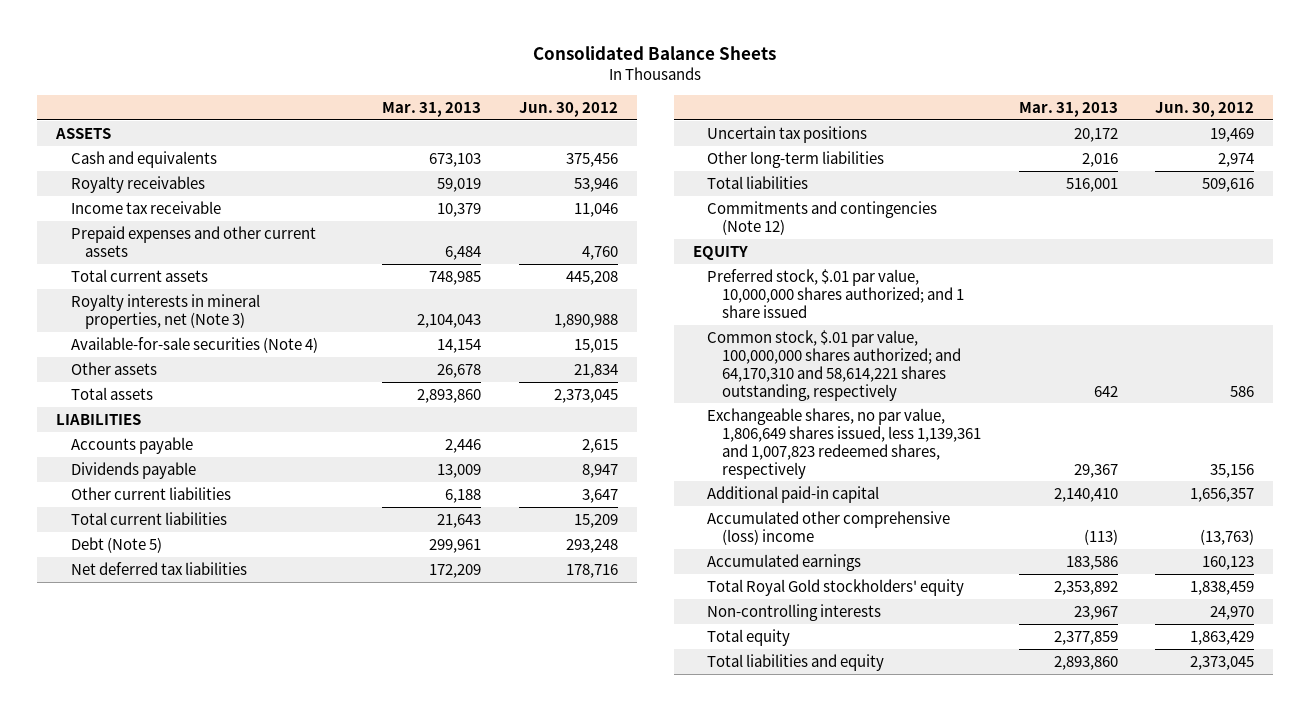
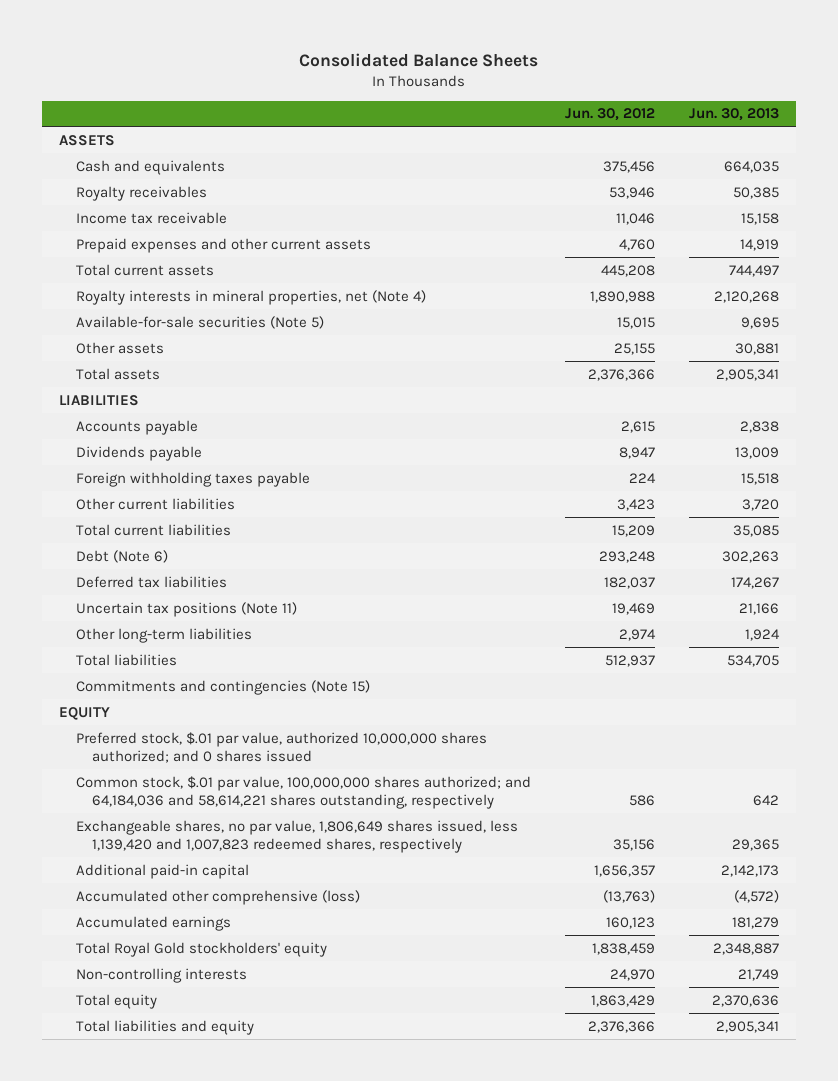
[382,101,482,117] Mar. 31, 2013 -> none
none -> [688,108,779,122] Jun. 30, 2013
[70,293,260,329] Royalty interests in mineral properties, net (Note 3) -> [75,289,426,305] Royalty interests in mineral properties, net (Note 4)
[70,336,318,353] Available-for-sale securities (Note 4) -> [75,315,324,329] Available-for-sale securities (Note 5)
[573,363,618,378] 21,834 -> [613,342,655,355] 25,155
[553,388,618,403] 2,373,045 -> [587,368,655,381] 2,376,366
none -> [75,471,310,487] Foreign withholding taxes payable
[581,488,618,503] 3,647 -> [616,498,655,511] 3,423
[70,536,162,553] Debt (Note 5) -> [75,549,168,563] Debt (Note 6)
[70,561,247,575] Net deferred tax liabilities -> [75,575,227,588] Deferred tax liabilities
[565,563,618,578] 178,716 -> [603,576,655,589] 182,037
[707,125,868,143] Uncertain tax positions -> [75,601,297,617] Uncertain tax positions (Note 11)
[1202,177,1255,192] 509,616 -> [604,654,655,667] 512,937
[707,200,938,235] Commitments and contingencies (Note 12) -> [75,679,370,695] Commitments and contingencies (Note 15)
[707,268,964,318] Preferred stock, $.01 par value, 10,000,000 shares authorized; and 1 share issued -> [75,731,487,763] Preferred stock, $.01 par value, authorized 10,000,000 shares authorized; and 0 shares issued
[707,329,961,401] Common stock, $.01 par value, 100,000,000 shares authorized; and 64,170,310 and 58,614,221 shares outstanding, respectively -> [75,775,531,809] Common stock, $.01 par value, 100,000,000 shares authorized; and 64,184,036 and 58,614,221 shares outstanding, respectively
[707,407,981,479] Exchangeable shares, no par value, 1,806,649 shares issued, less 1,139,361 and 1,007,823 redeemed shares, respectively -> [75,819,518,853] Exchangeable shares, no par value, 1,806,649 shares issued, less 1,139,420 and 1,007,823 redeemed shares, respectively
[707,510,951,545] Accumulated other comprehensive (loss) income -> [75,889,360,905] Accumulated other comprehensive (loss)
[1190,655,1255,670] 2,373,045 -> [587,1020,655,1033] 2,376,366

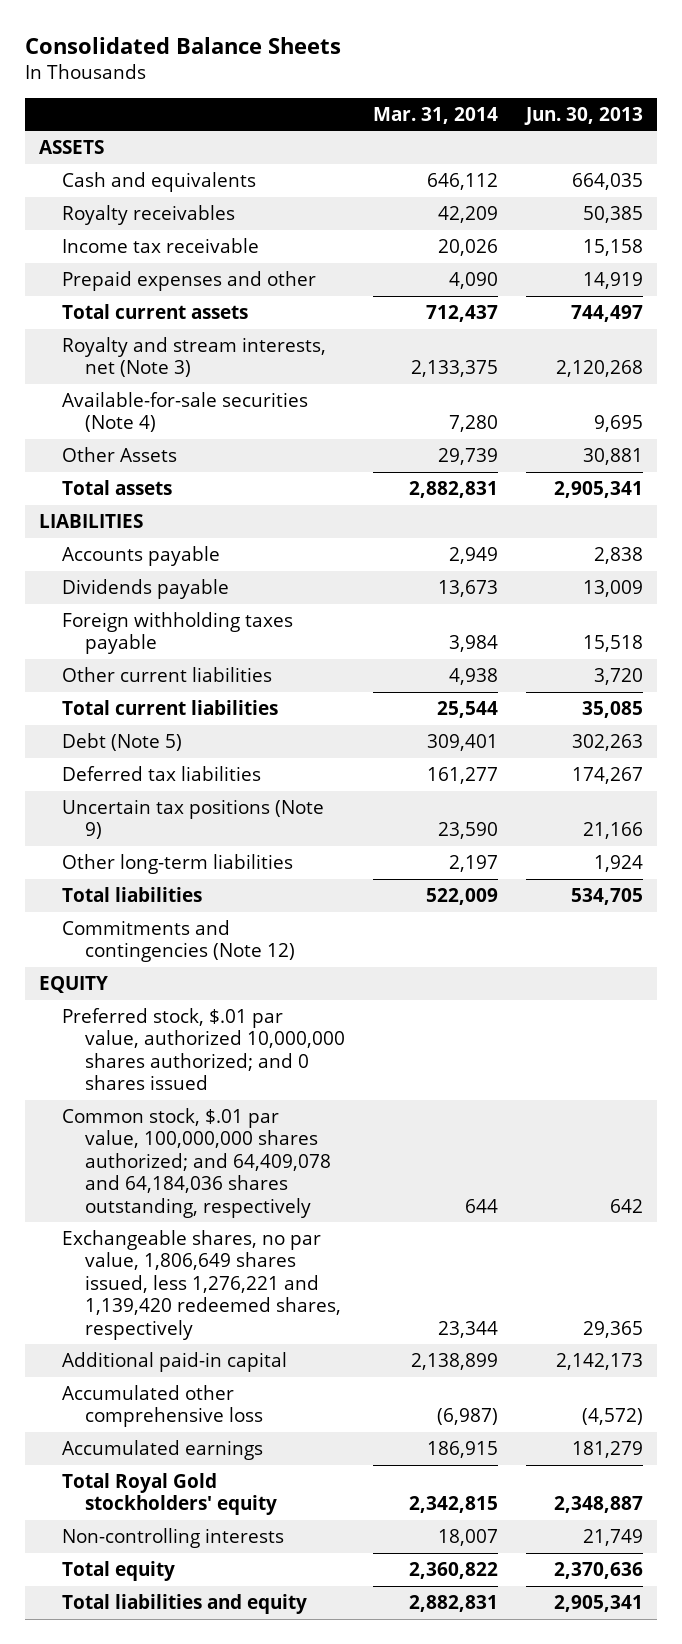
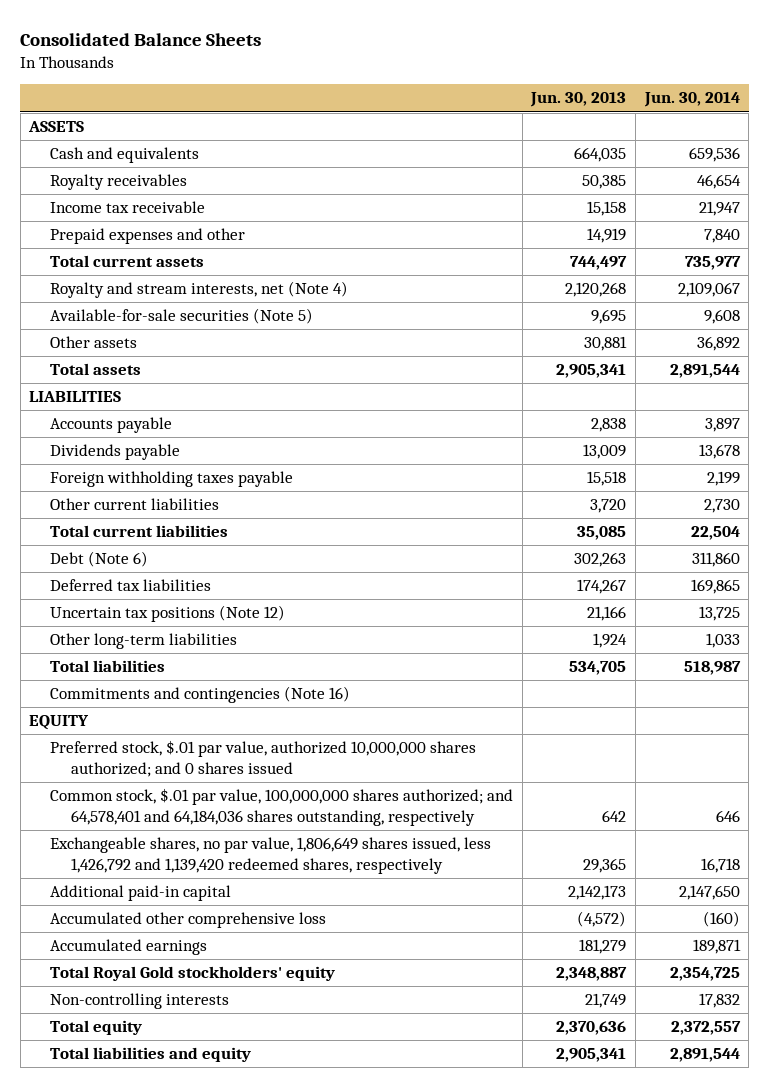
[373,106,499,124] Mar. 31, 2014 -> none
none -> [643,92,740,108] Jun. 30, 2014
[62,336,327,378] Royalty and stream interests, net (Note 3) -> [50,281,349,299] Royalty and stream interests, net (Note 4)
[62,391,309,433] Available-for-sale securities (Note 4) -> [50,308,314,325] Available-for-sale securities (Note 5)
[62,446,178,462] Other Assets -> [50,336,138,349] Other assets
[62,732,183,751] Debt (Note 5) -> [50,551,149,568] Debt (Note 6)
[62,798,325,840] Uncertain tax positions (Note 9) -> [50,605,286,623] Uncertain tax positions (Note 12)
[62,919,296,963] Commitments and contingencies (Note 12) -> [50,686,351,704] Commitments and contingencies (Note 16)
[62,1107,332,1218] Common stock, $.01 par value, 100,000,000 shares authorized; and 64,409,078 and 64,184,036 shares outstanding, respectively -> [50,788,514,826] Common stock, $.01 par value, 100,000,000 shares authorized; and 64,578,401 and 64,184,036 shares outstanding, respectively
[62,1229,342,1340] Exchangeable shares, no par value, 1,806,649 shares issued, less 1,276,221 and 1,139,420 redeemed shares, respectively -> [50,837,492,874] Exchangeable shares, no par value, 1,806,649 shares issued, less 1,426,792 and 1,139,420 redeemed shares, respectively

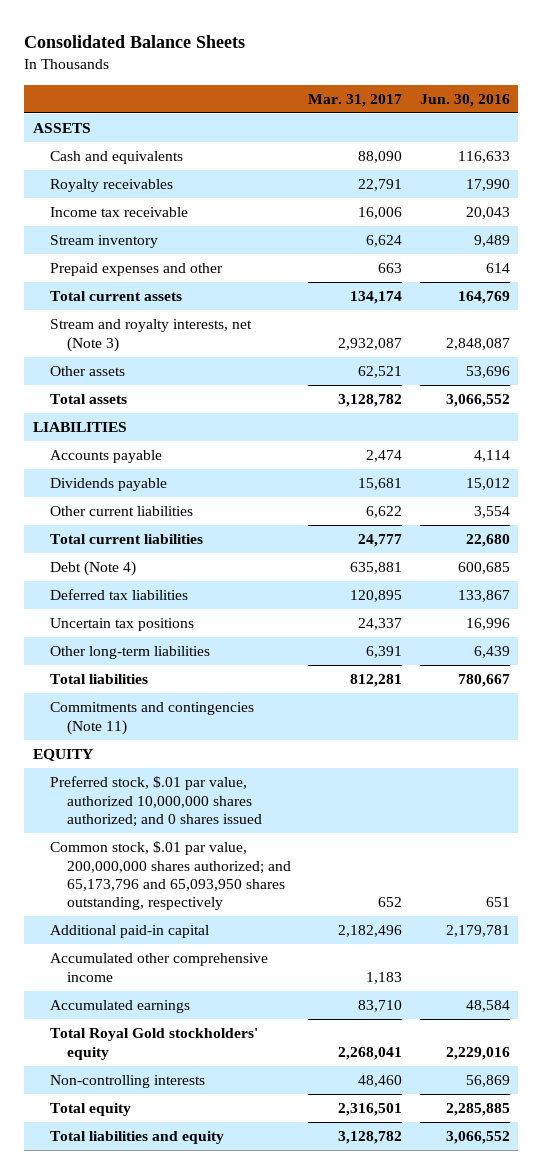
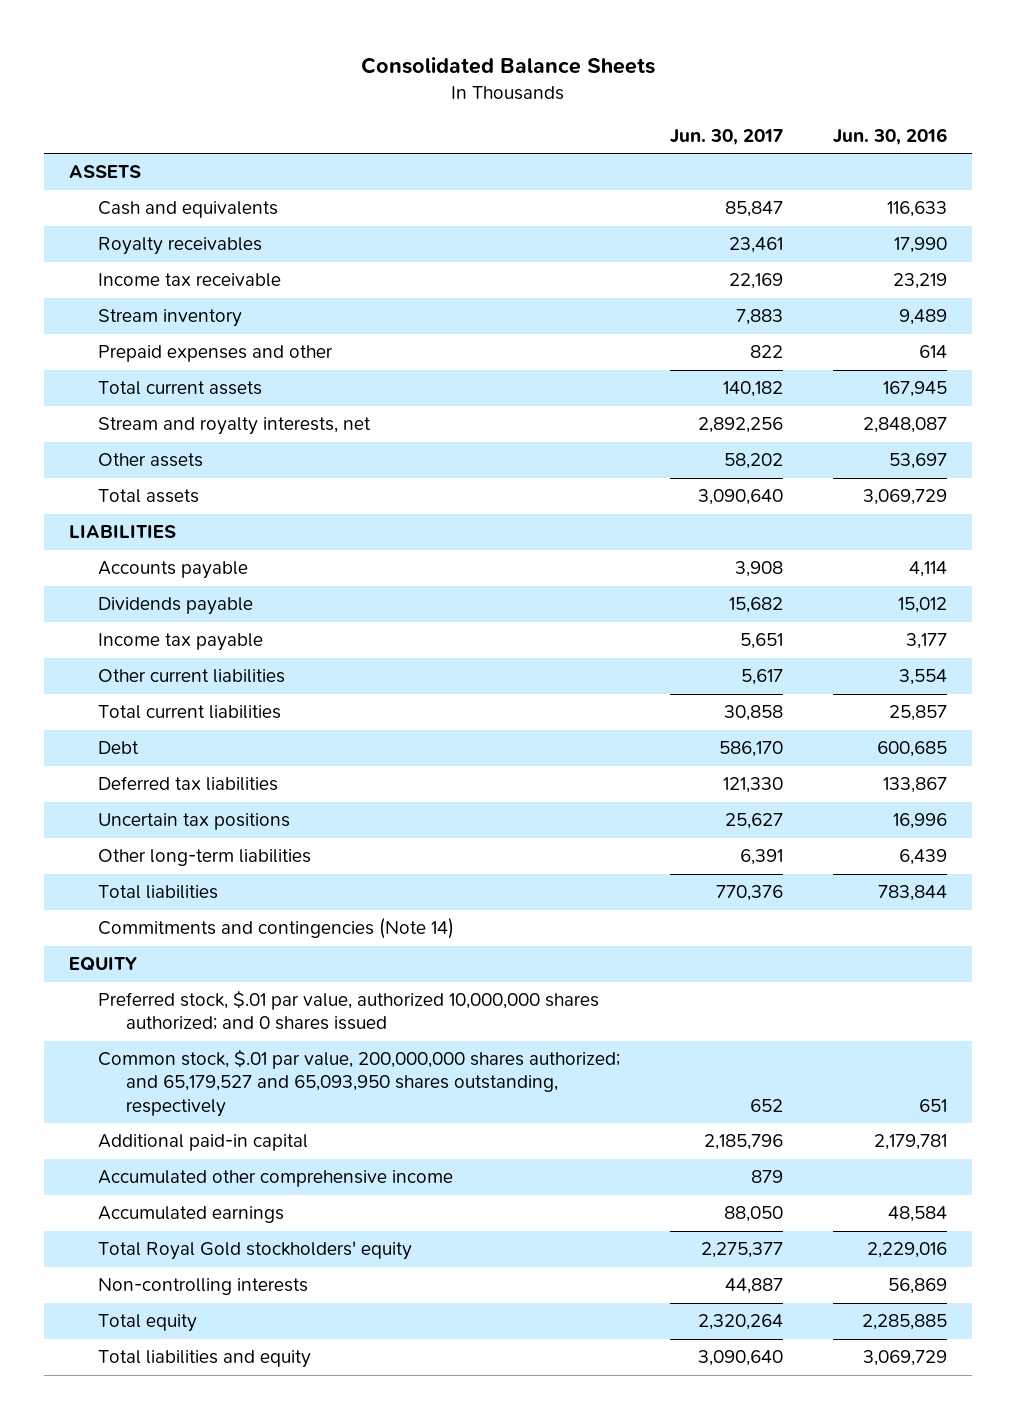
[308,93,403,107] Mar. 31, 2017 -> none
none -> [669,128,783,145] Jun. 30, 2017
[465,207,510,220] 20,043 -> [892,273,947,290] 23,219
[457,291,510,305] 164,769 -> [882,381,947,398] 167,945
[49,319,252,352] Stream and royalty interests, net (Note 3) -> [97,417,371,436] Stream and royalty interests, net
[465,366,510,379] 53,696 -> [888,453,947,470] 53,697
[445,394,510,408] 3,066,552 -> [862,489,947,506] 3,069,729
none -> [97,633,263,652] Income tax payable
[465,534,510,548] 22,680 -> [888,705,947,722] 25,857
[49,561,136,577] Debt (Note 4) -> [97,741,139,755] Debt
[457,674,510,688] 780,667 -> [877,885,947,902] 783,844
[49,702,254,735] Commitments and contingencies (Note 11) -> [97,918,454,940] Commitments and contingencies (Note 14)
[49,841,292,911] Common stock, $.01 par value, 200,000,000 shares authorized; and 65,173,796 and 65,093,950 shares outstanding, respectively -> [97,1049,620,1117] Common stock, $.01 par value, 200,000,000 shares authorized; and 65,179,527 and 65,093,950 shares outstanding, respectively
[445,1131,510,1145] 3,066,552 -> [862,1350,947,1367] 3,069,729

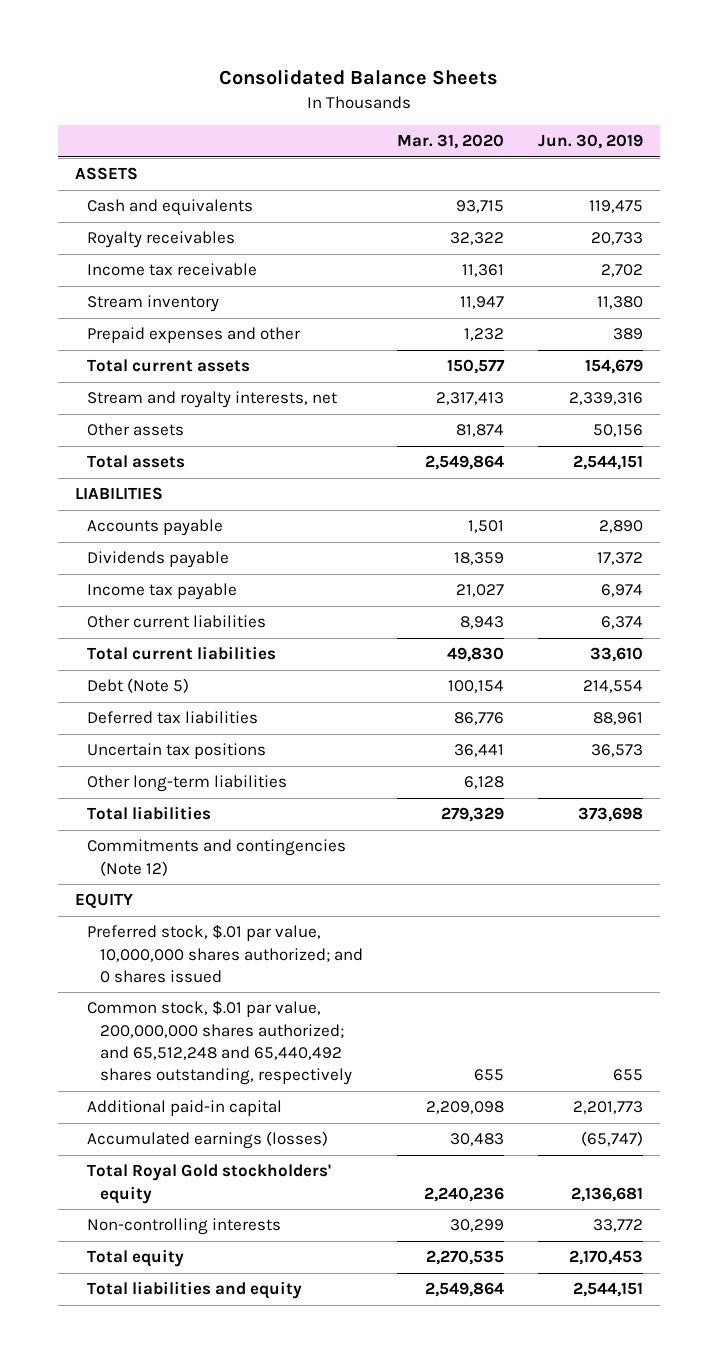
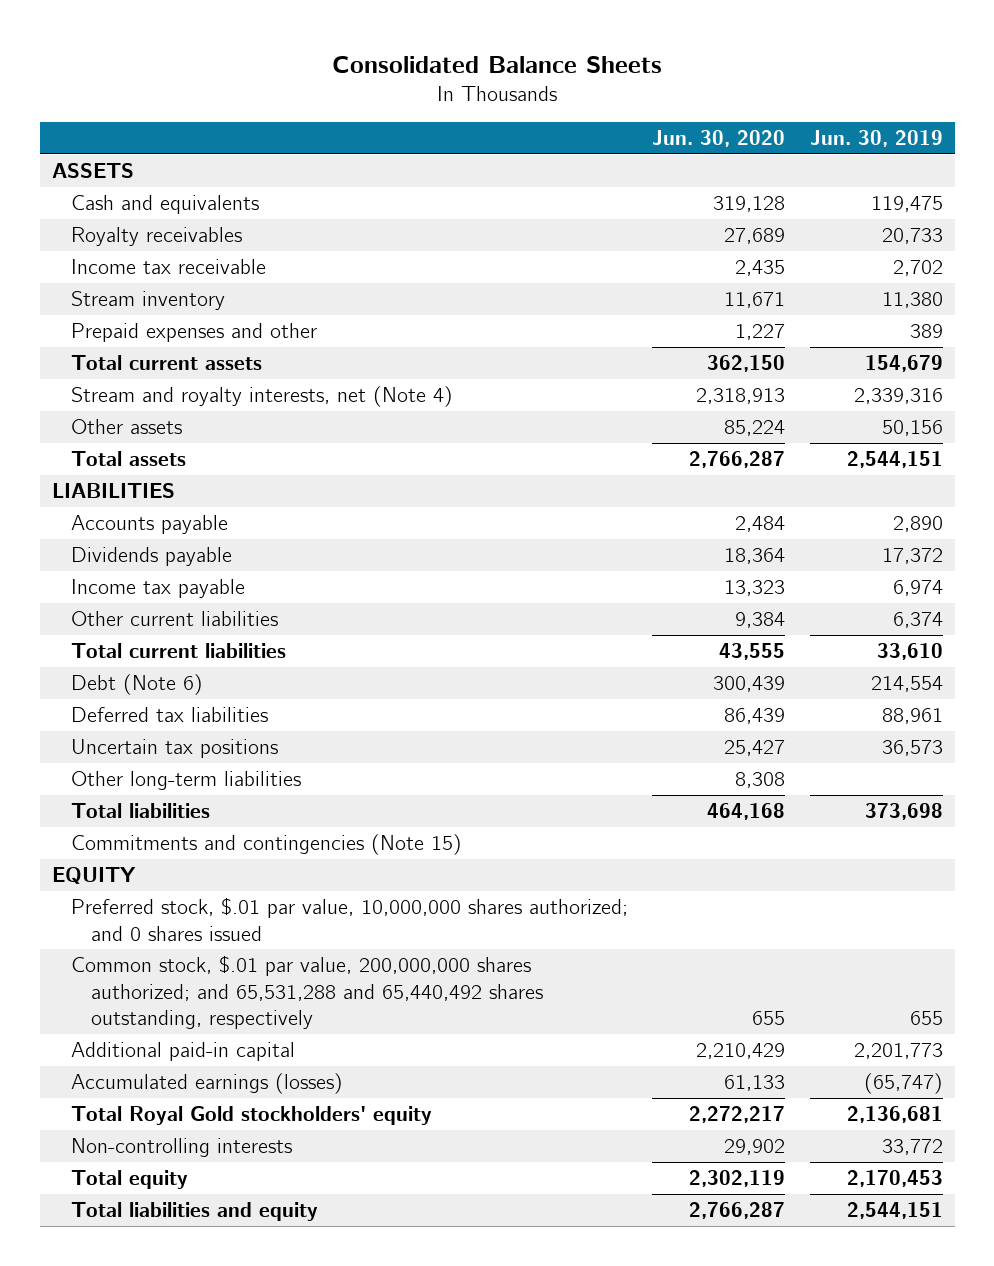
[397,134,505,150] Mar. 31, 2020 -> none
none -> [652,130,786,148] Jun. 30, 2020
[87,391,338,409] Stream and royalty interests, net -> [71,386,454,408] Stream and royalty interests, net (Note 4)
[87,678,190,694] Debt (Note 5) -> [71,674,204,696] Debt (Note 6)
[87,839,347,876] Commitments and contingencies (Note 12) -> [71,834,463,856] Commitments and contingencies (Note 15)
[87,1000,352,1085] Common stock, $.01 par value, 200,000,000 shares authorized; and 65,512,248 and 65,440,492 shares outstanding, respectively -> [71,955,543,1030] Common stock, $.01 par value, 200,000,000 shares authorized; and 65,531,288 and 65,440,492 shares outstanding, respectively

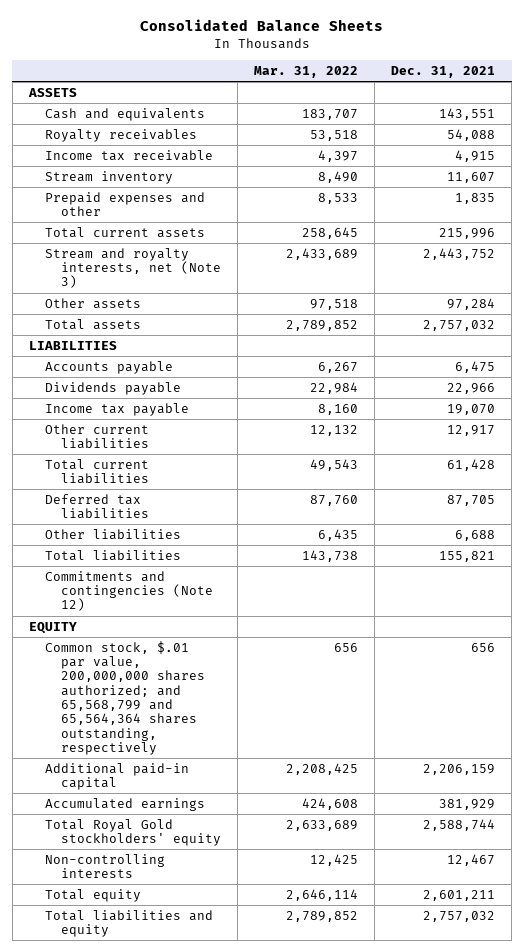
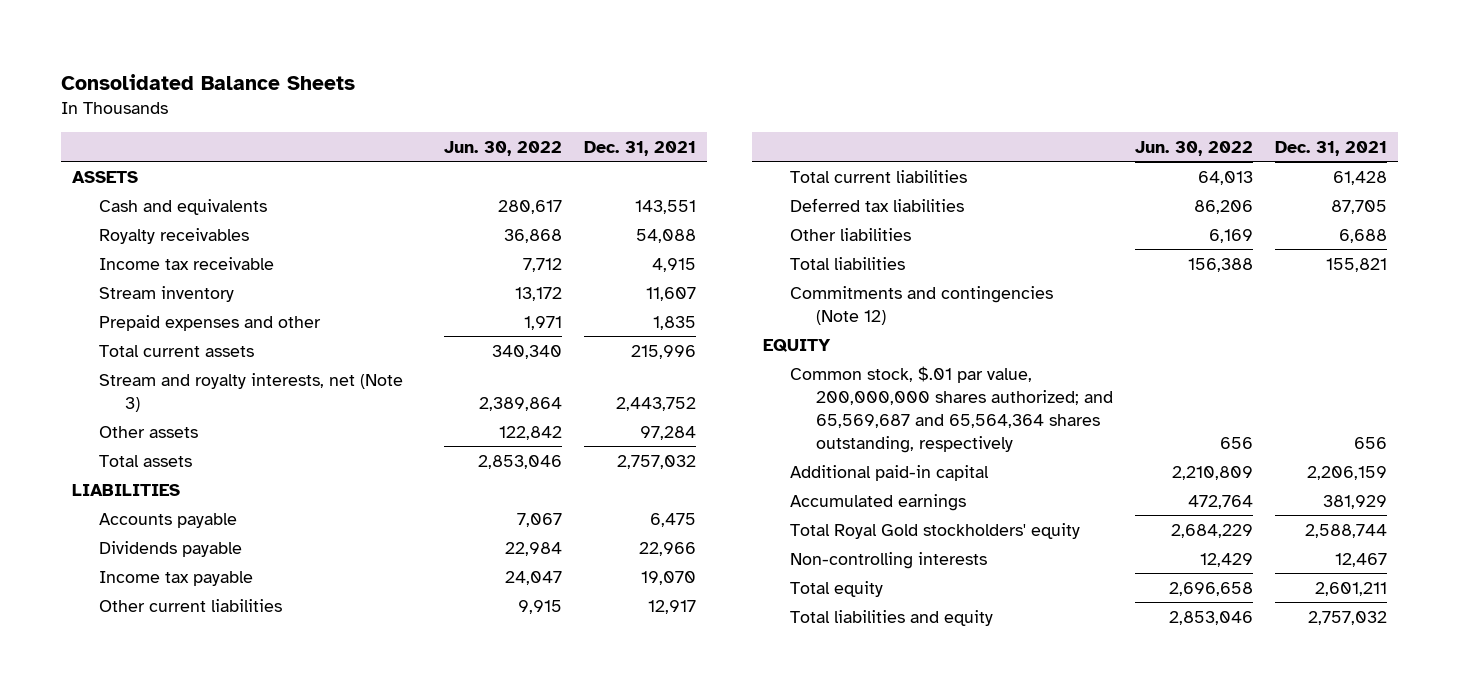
[253,66,358,79] Mar. 31, 2022 -> none
none -> [444,140,563,156] Jun. 30, 2022
[44,640,205,756] Common stock, $.01 par value, 200,000,000 shares authorized; and 65,568,799 and 65,564,364 shares outstanding, respectively -> [789,365,1114,453] Common stock, $.01 par value, 200,000,000 shares authorized; and 65,569,687 and 65,564,364 shares outstanding, respectively

